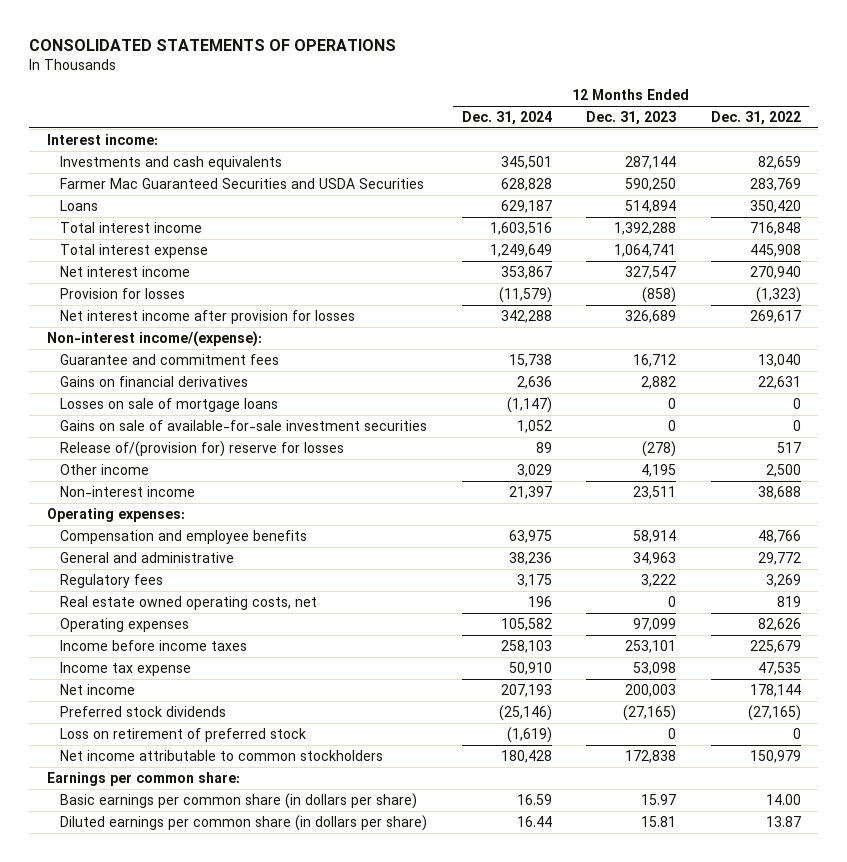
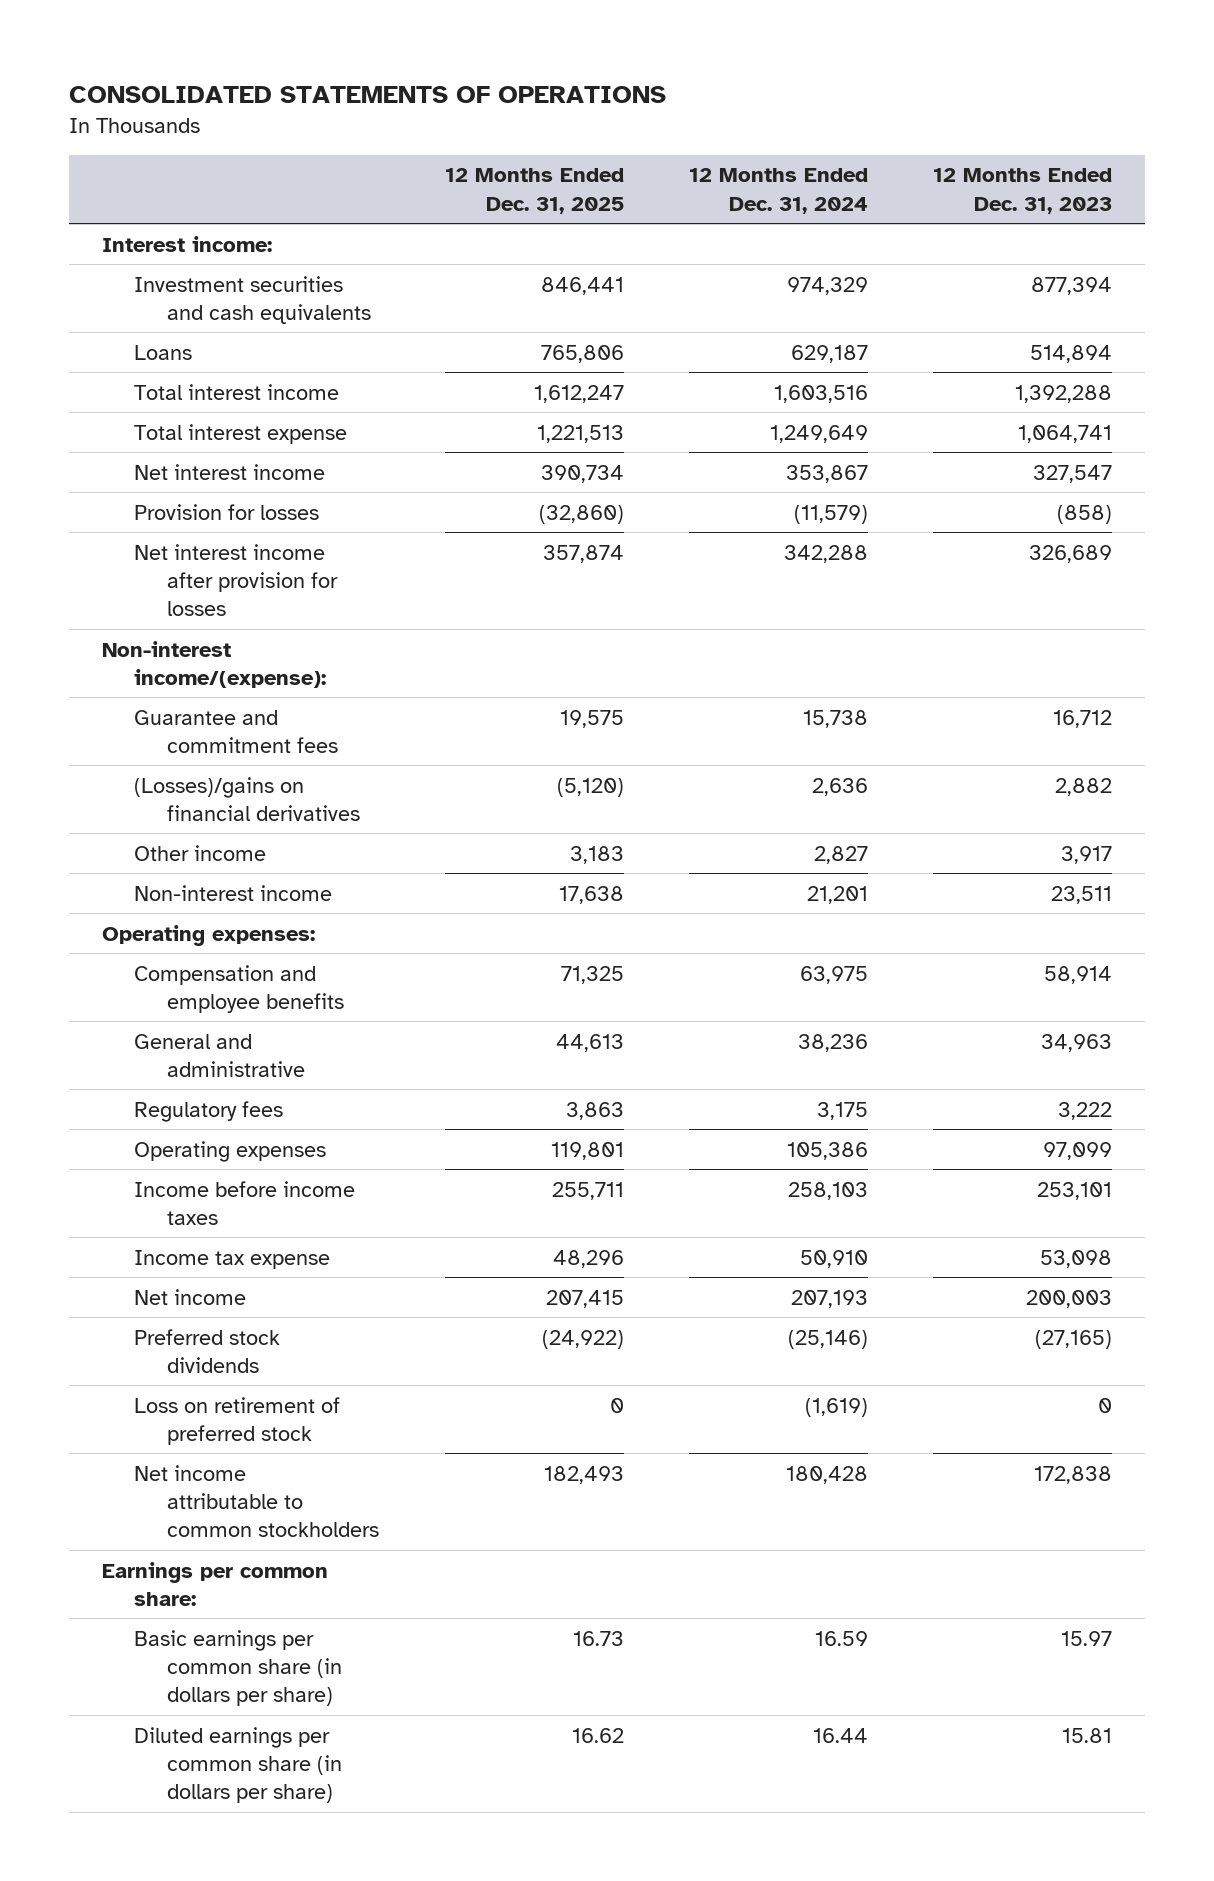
[710,110,801,125] Dec. 31, 2022 -> none
none -> [444,168,624,214] 12 Months Ended Dec. 31, 2025
[59,177,424,189] Farmer Mac Guaranteed Securities and USDA Securities -> none
[59,155,282,170] Investments and cash equivalents -> [134,275,372,324] Investment securities and cash equivalents
[500,155,552,169] 345,501 -> [786,276,868,295] 974,329
[625,155,677,169] 287,144 -> [1031,276,1113,295] 877,394
[59,397,278,412] Losses on sale of mortgage loans -> none
[59,419,427,431] Gains on sale of available-for-sale investment securities -> none
[59,440,344,457] Release of/(provision for) reserve for losses -> none
[59,375,248,387] Gains on financial derivatives -> [134,776,361,821] (Losses)/gains on financial derivatives
[516,463,552,477] 3,029 -> [813,845,868,864] 2,827
[641,463,677,477] 4,195 -> [1061,845,1113,864] 3,917
[508,485,552,499] 21,397 -> [806,885,868,904] 21,201
[59,595,317,610] Real estate owned operating costs, net -> none
[500,617,552,631] 105,582 -> [786,1141,868,1160] 105,386

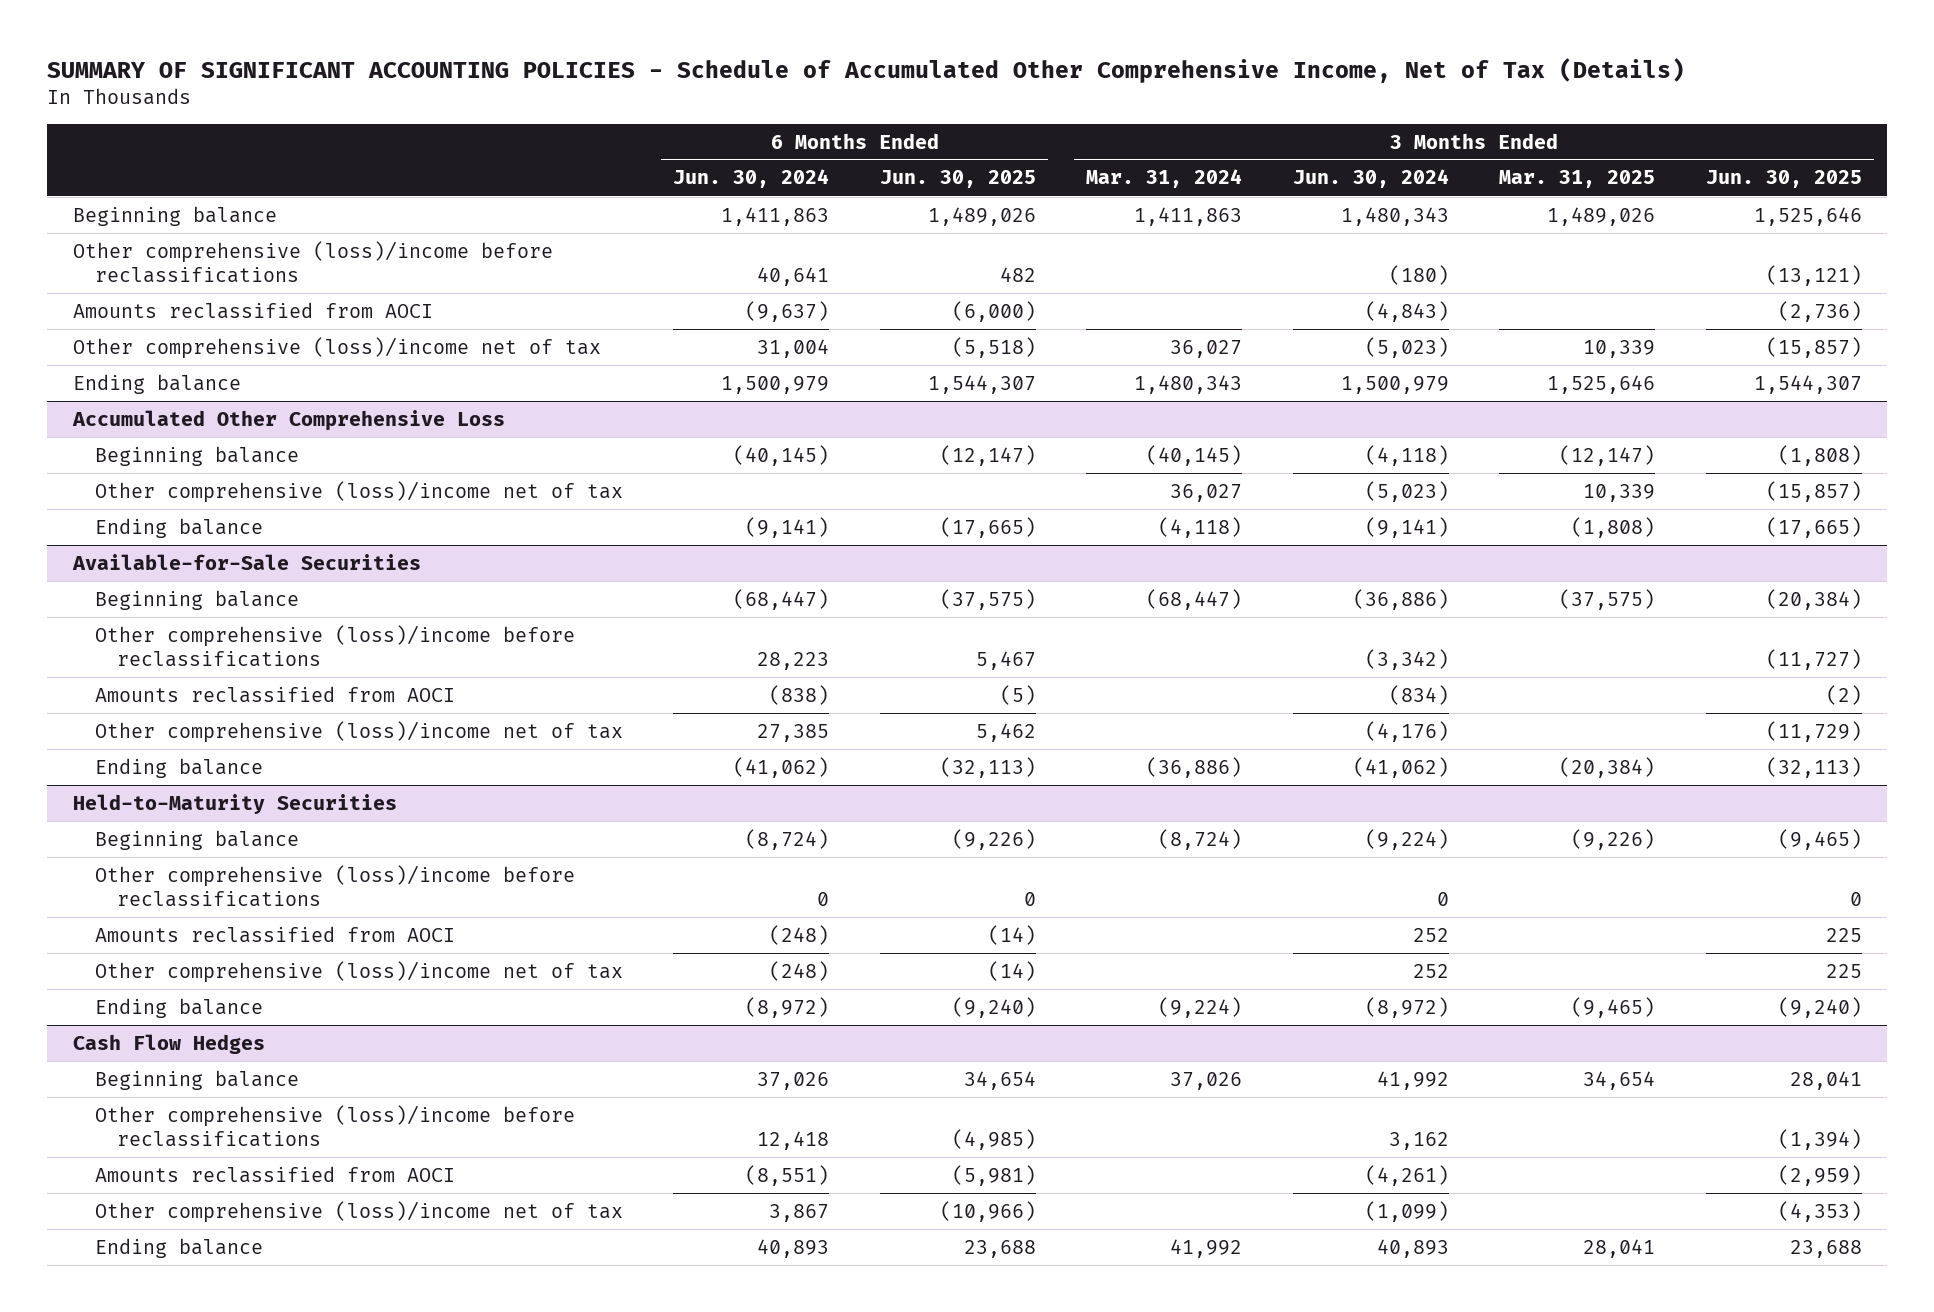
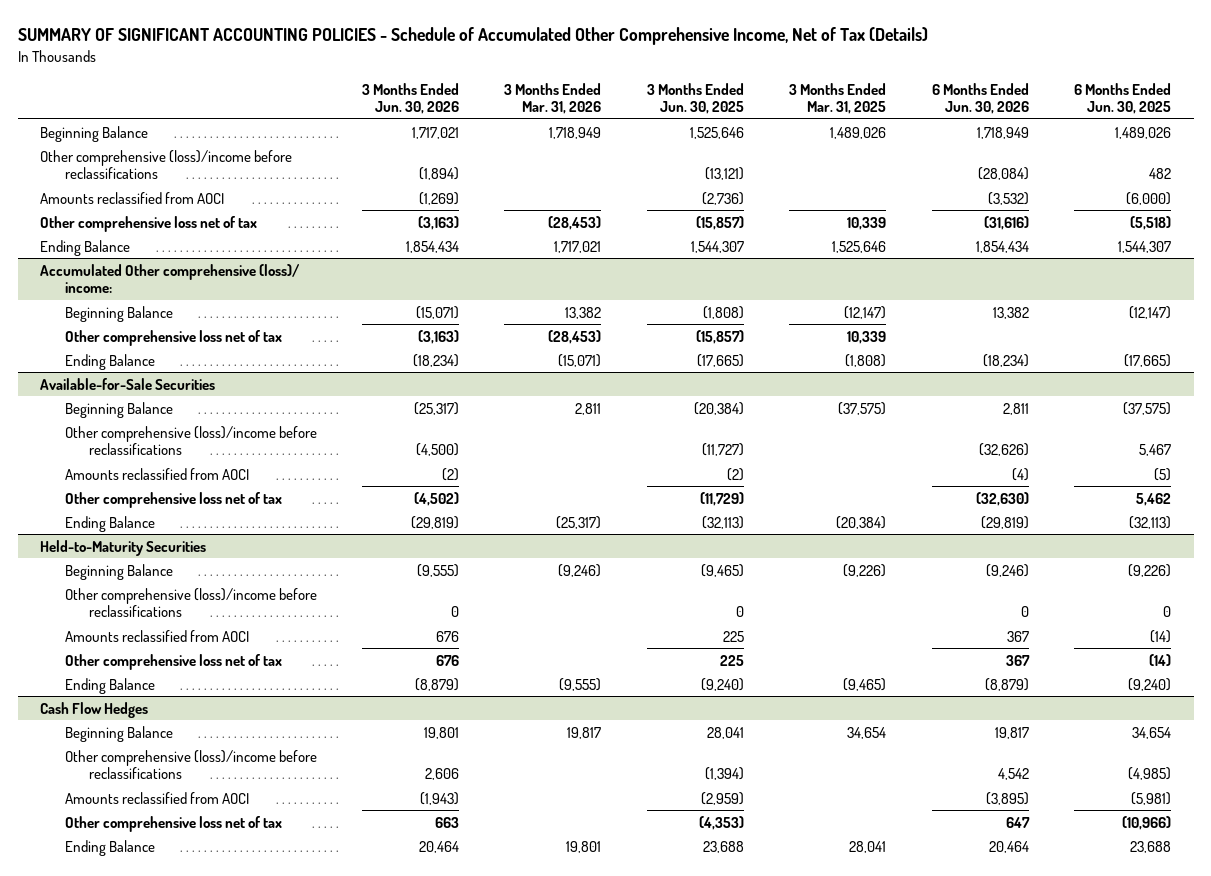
[673,169,830,189] Jun. 30, 2024 -> none
[1086,169,1243,189] Mar. 31, 2024 -> none
[1292,169,1449,189] Jun. 30, 2024 -> none
none -> [362,82,460,115] 3 Months Ended Jun. 30, 2026
none -> [504,82,602,115] 3 Months Ended Mar. 31, 2026
none -> [931,82,1029,115] 6 Months Ended Jun. 30, 2026
[72,205,277,226] Beginning balance -> [40,125,149,142] Beginning Balance
[72,336,601,359] Other comprehensive (loss)/income net of tax -> [40,215,258,232] Other comprehensive loss net of tax
[72,373,241,394] Ending balance -> [40,239,131,256] Ending Balance
[71,409,505,431] Accumulated Other Comprehensive Loss -> [40,263,300,294] Accumulated Other comprehensive (loss)/ income:
[94,445,299,466] Beginning balance -> [64,305,173,322] Beginning Balance
[94,480,623,503] Other comprehensive (loss)/income net of tax -> [64,329,282,346] Other comprehensive loss net of tax
[94,517,263,538] Ending balance -> [64,353,155,370] Ending Balance
[94,589,299,610] Beginning balance -> [64,401,173,418] Beginning Balance
[94,720,623,743] Other comprehensive (loss)/income net of tax -> [64,491,282,508] Other comprehensive loss net of tax
[94,757,263,778] Ending balance -> [64,515,155,532] Ending Balance
[94,829,299,850] Beginning balance -> [64,563,173,580] Beginning Balance
[94,960,623,983] Other comprehensive (loss)/income net of tax -> [64,653,282,670] Other comprehensive loss net of tax
[94,997,263,1018] Ending balance -> [64,677,155,694] Ending Balance
[94,1069,299,1090] Beginning balance -> [64,725,173,742] Beginning Balance
[94,1200,623,1223] Other comprehensive (loss)/income net of tax -> [64,815,282,832] Other comprehensive loss net of tax
[94,1237,263,1258] Ending balance -> [64,839,155,856] Ending Balance

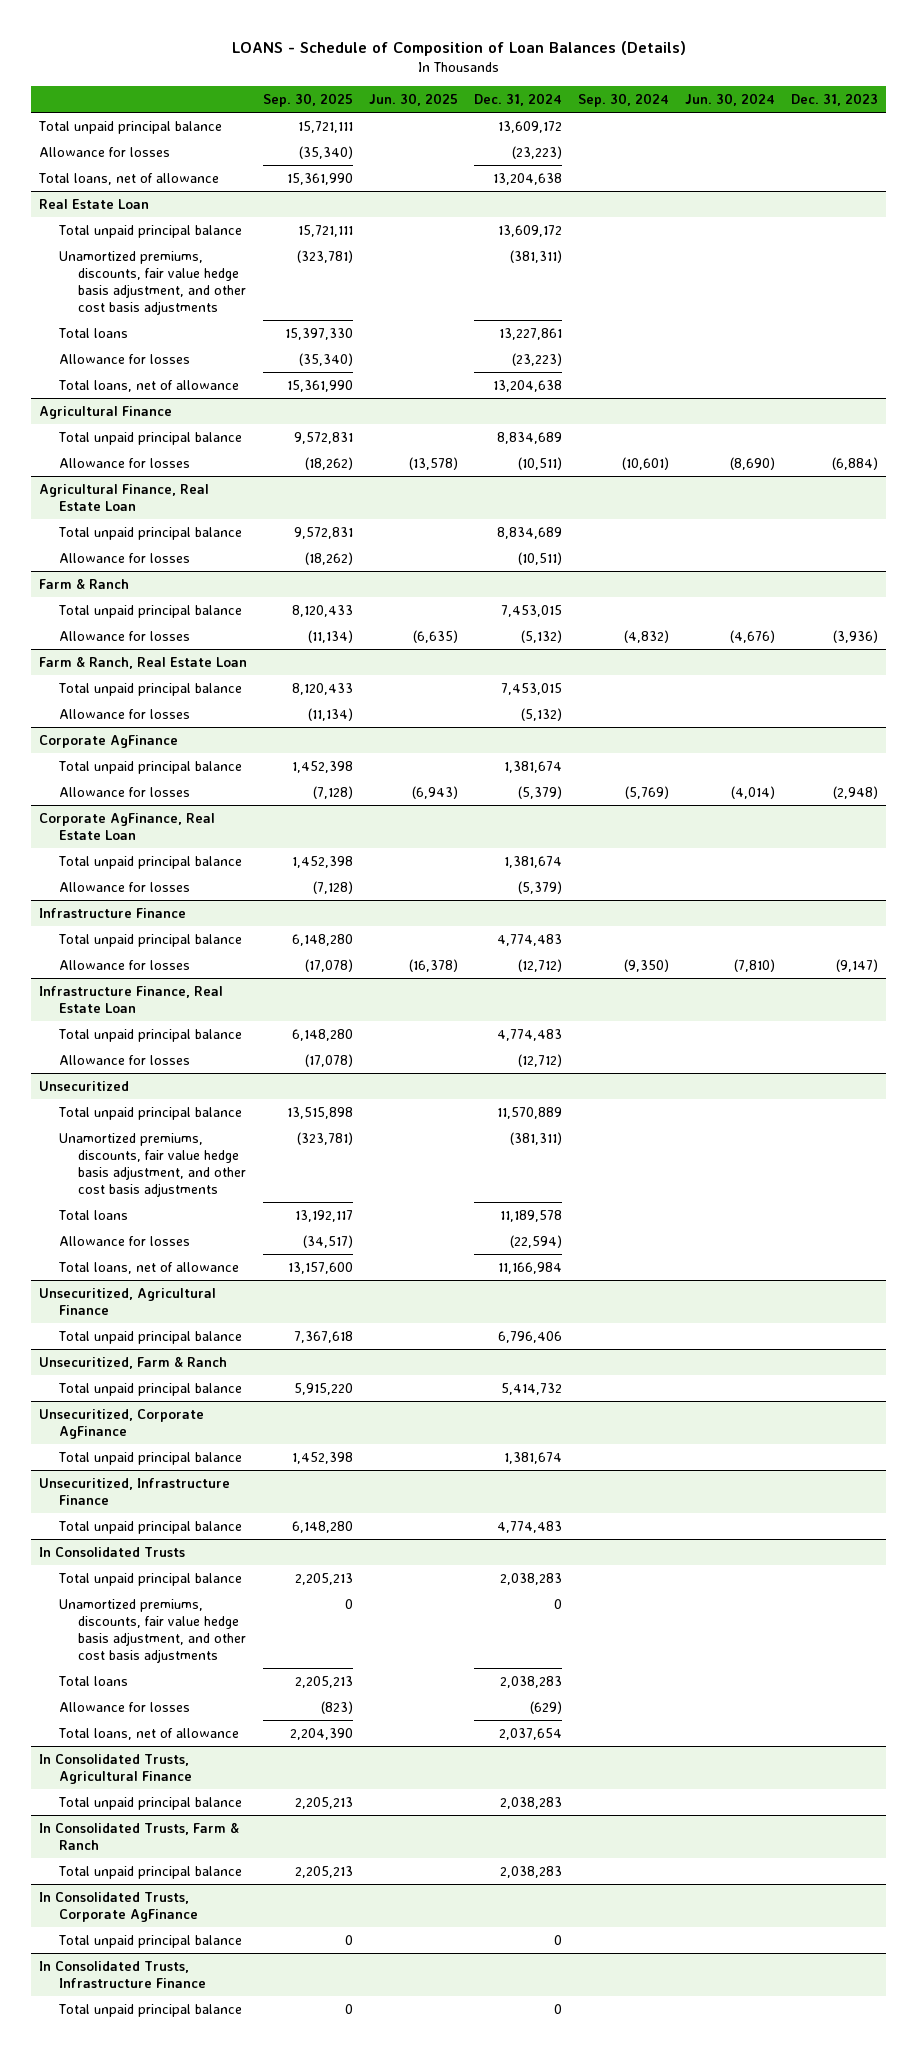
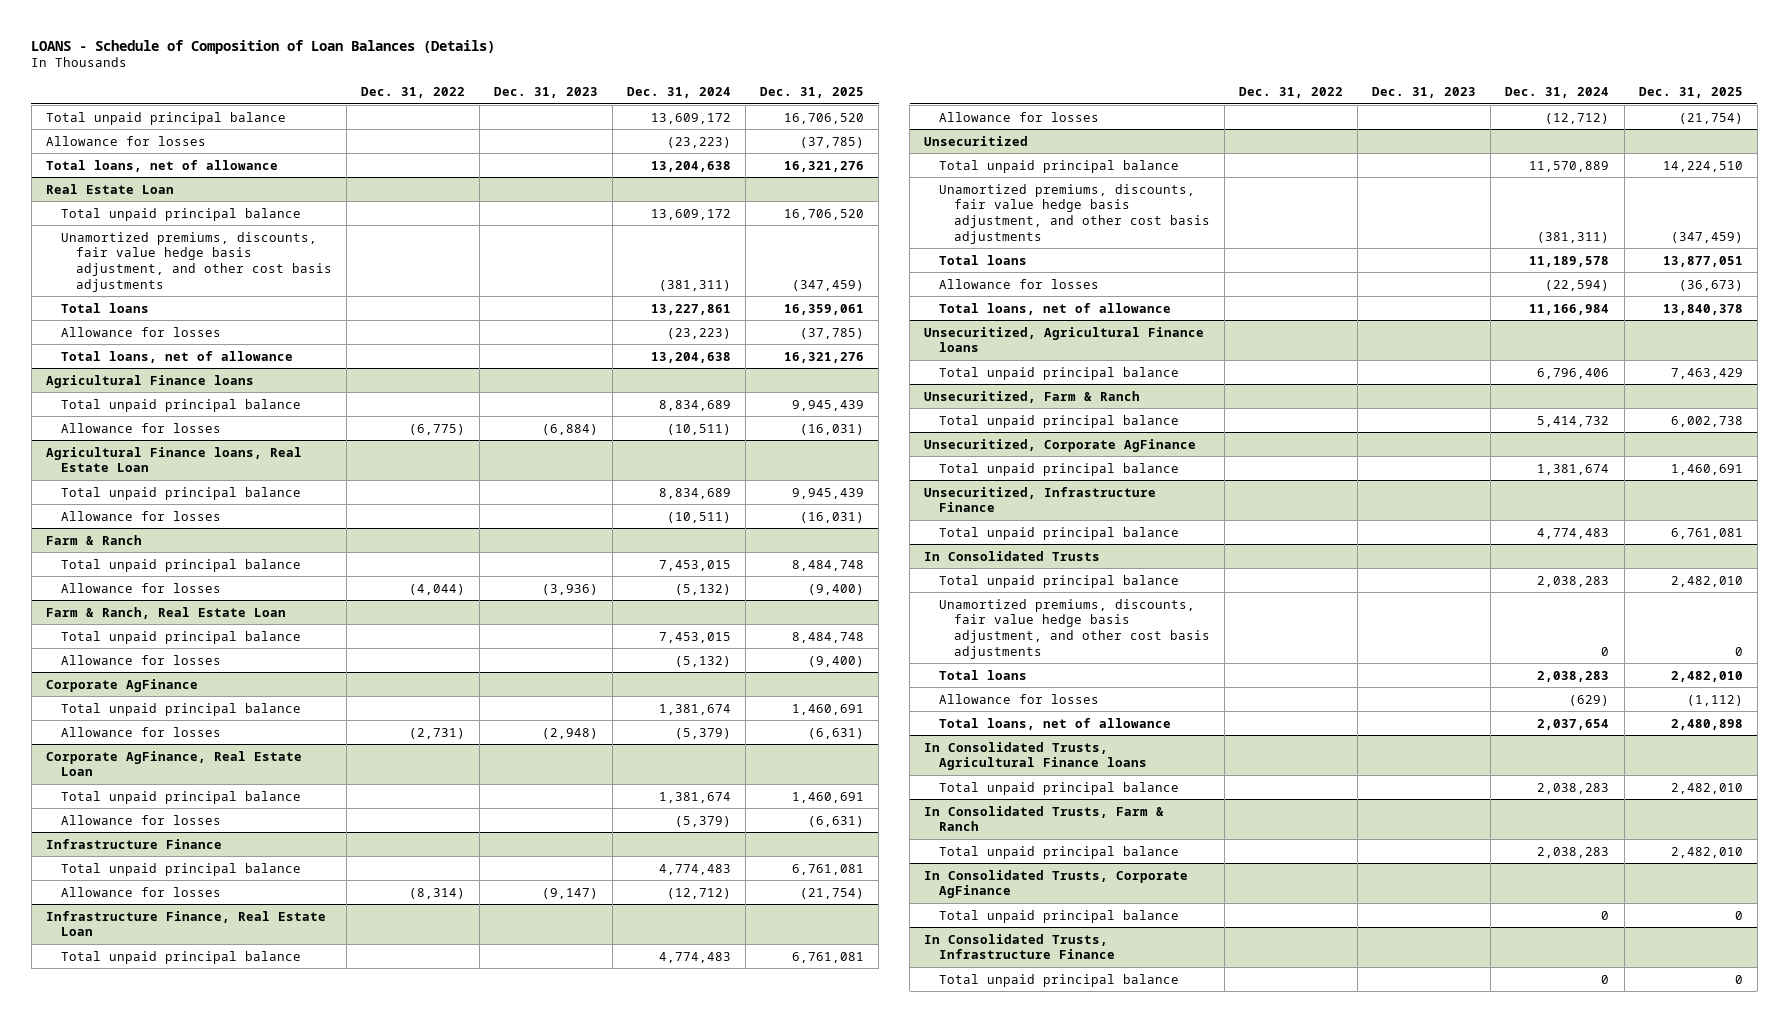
[263,92,354,107] Sep. 30, 2025 -> none
[369,92,459,106] Jun. 30, 2025 -> none
[578,92,670,107] Sep. 30, 2024 -> none
[685,92,776,106] Jun. 30, 2024 -> none
none -> [361,87,466,99] Dec. 31, 2022
none -> [760,87,865,99] Dec. 31, 2025
[39,405,173,419] Agricultural Finance -> [45,374,254,388] Agricultural Finance loans
[39,483,210,511] Agricultural Finance, Real Estate Loan -> [45,446,302,473] Agricultural Finance loans, Real Estate Loan
[39,1287,217,1315] Unsecuritized, Agricultural Finance -> [924,326,1205,353] Unsecuritized, Agricultural Finance loans
[39,1753,192,1784] In Consolidated Trusts, Agricultural Finance -> [924,741,1148,771] In Consolidated Trusts, Agricultural Finance loans

